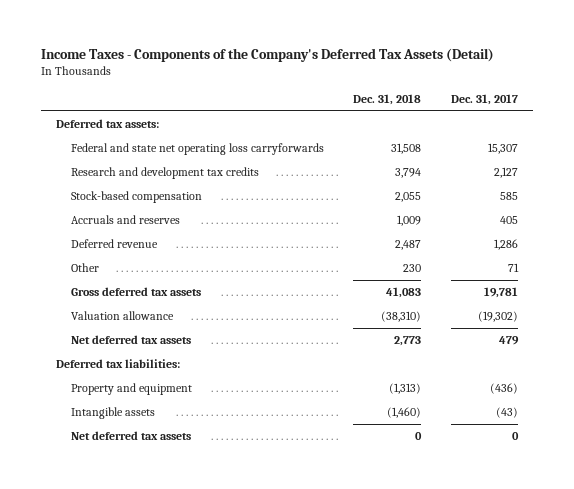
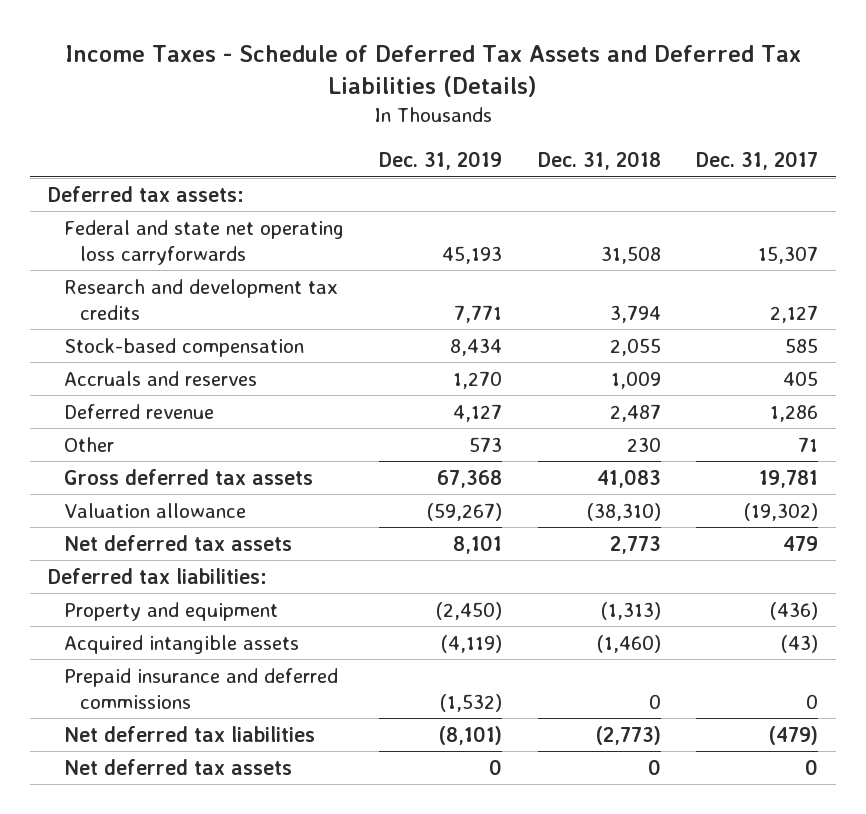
[40,48,494,63] Income Taxes - Components of the Company's Deferred Tax Assets (Detail) -> [64,45,801,98] Income Taxes - Schedule of Deferred Tax Assets and Deferred Tax Liabilities (Details)
none -> [379,151,503,171] Dec. 31, 2019
[70,406,155,419] Intangible assets -> [63,634,299,654] Acquired intangible assets
none -> [63,667,338,709] Prepaid insurance and deferred commissions
none -> [63,725,315,742] Net deferred tax liabilities

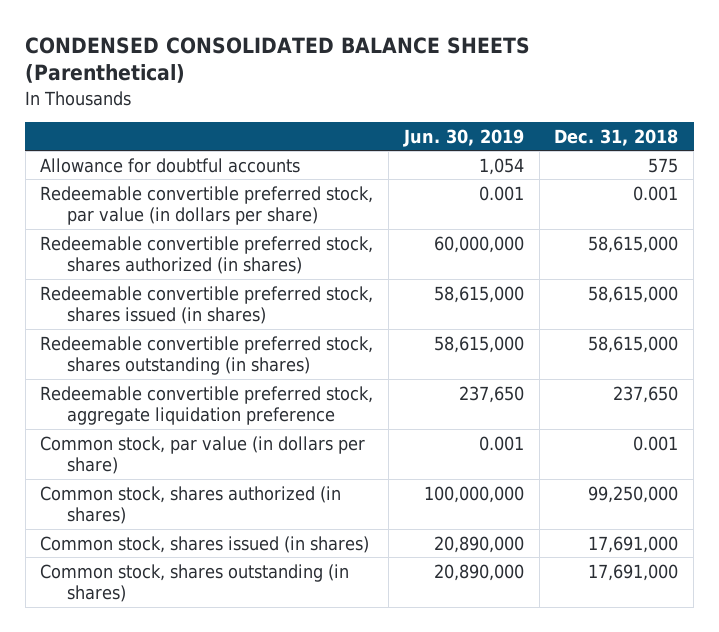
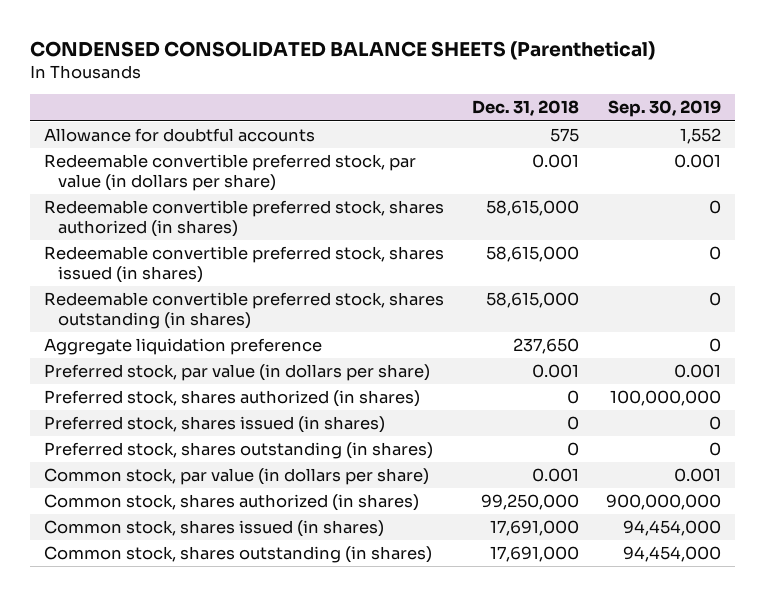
[402,128,524,147] Jun. 30, 2019 -> none
none -> [608,100,722,118] Sep. 30, 2019
[40,385,374,426] Redeemable convertible preferred stock, aggregate liquidation preference -> [43,338,322,356] Aggregate liquidation preference
none -> [43,364,430,382] Preferred stock, par value (in dollars per share)
none -> [43,390,420,408] Preferred stock, shares authorized (in shares)
none -> [43,416,385,434] Preferred stock, shares issued (in shares)
none -> [43,442,433,460] Preferred stock, shares outstanding (in shares)

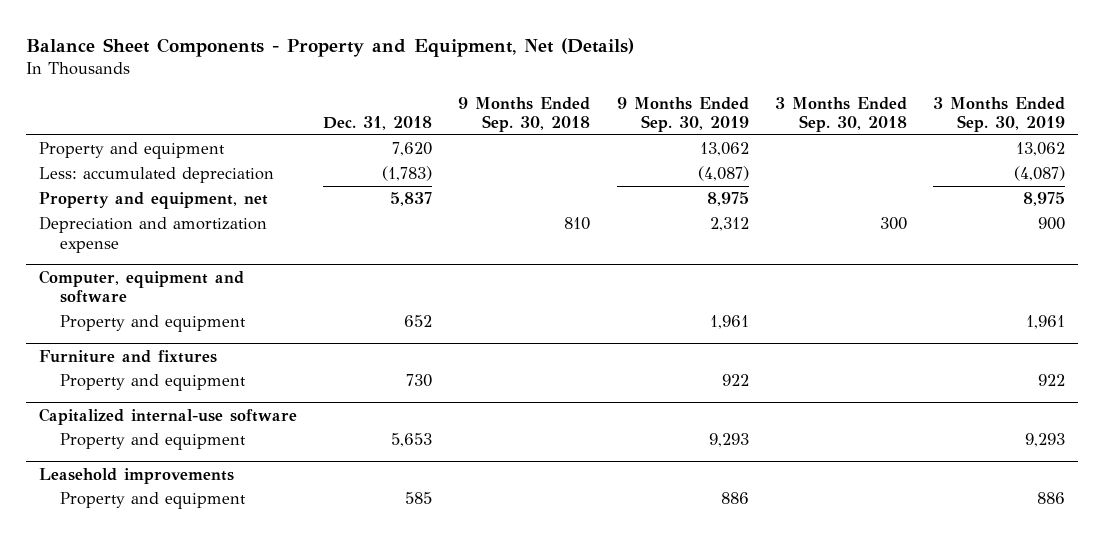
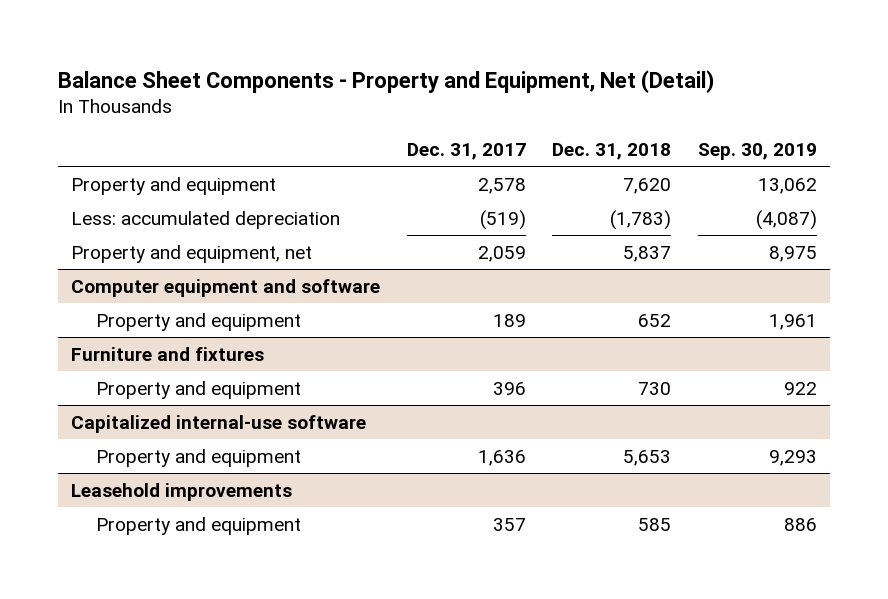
[25,37,634,57] Balance Sheet Components - Property and Equipment, Net (Details) -> [57,69,714,93] Balance Sheet Components - Property and Equipment, Net (Detail)
[458,96,591,133] 9 Months Ended Sep. 30, 2018 -> none
[616,96,749,133] 9 Months Ended Sep. 30, 2019 -> none
[774,96,907,133] 3 Months Ended Sep. 30, 2018 -> none
[933,96,1066,133] 3 Months Ended Sep. 30, 2019 -> none
none -> [406,143,526,161] Dec. 31, 2017
none -> [697,143,817,161] Sep. 30, 2019
[38,216,267,253] Depreciation and amortization expense -> none
[38,269,244,304] Computer, equipment and software -> [71,278,381,297] Computer equipment and software

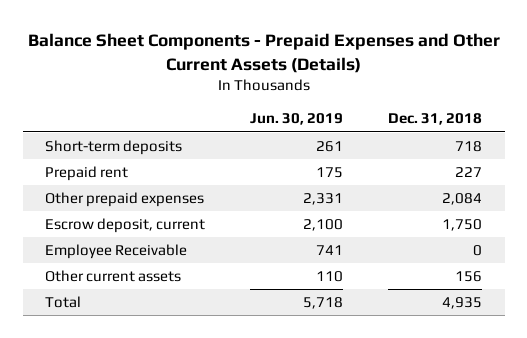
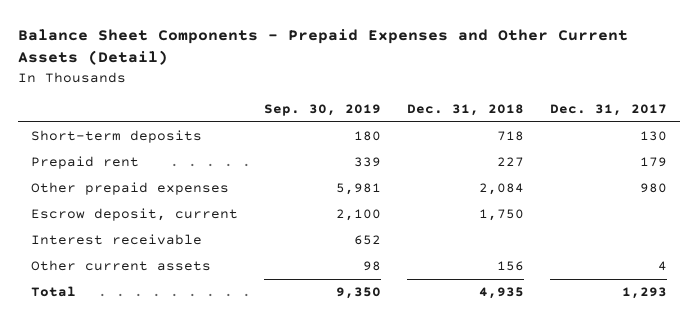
[27,33,500,73] Balance Sheet Components - Prepaid Expenses and Other Current Assets (Details) -> [17,28,628,66] Balance Sheet Components - Prepaid Expenses and Other Current Assets (Detail)
[250,113,344,126] Jun. 30, 2019 -> none
none -> [263,104,381,117] Sep. 30, 2019
none -> [550,104,668,117] Dec. 31, 2017
[45,244,188,260] Employee Receivable -> none
none -> [30,234,202,246] Interest receivable

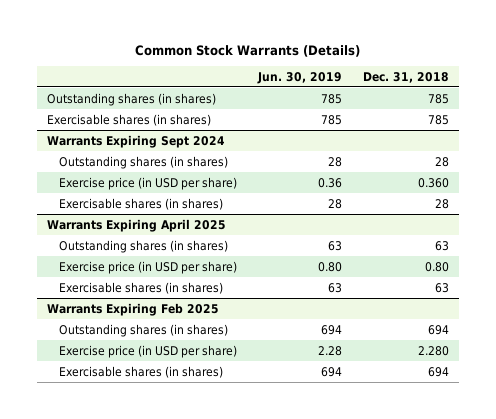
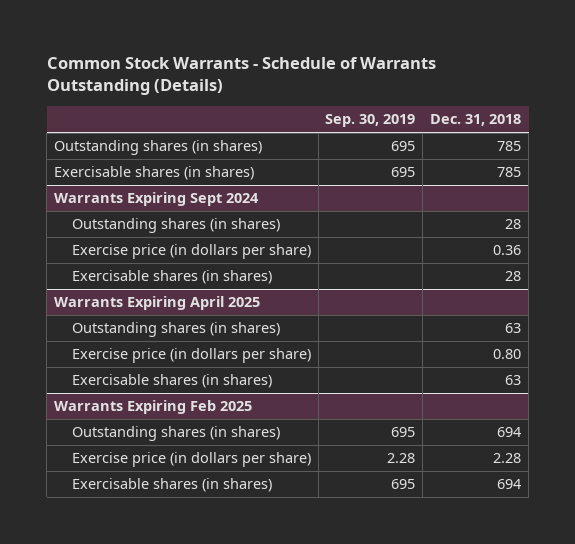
[135,44,361,57] Common Stock Warrants (Details) -> [46,57,436,96] Common Stock Warrants - Schedule of Warrants Outstanding (Details)
[257,71,343,84] Jun. 30, 2019 -> none
none -> [325,114,416,128] Sep. 30, 2019
[59,176,238,190] Exercise price (in USD per share) -> [71,244,311,260] Exercise price (in dollars per share)
[417,177,449,188] 0.360 -> [493,245,522,256] 0.36
[59,260,238,274] Exercise price (in USD per share) -> [71,348,311,364] Exercise price (in dollars per share)
[59,344,238,358] Exercise price (in USD per share) -> [71,452,311,468] Exercise price (in dollars per share)
[417,345,449,356] 2.280 -> [493,453,522,464] 2.28

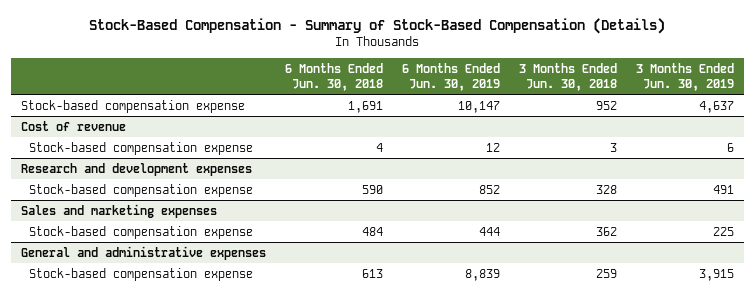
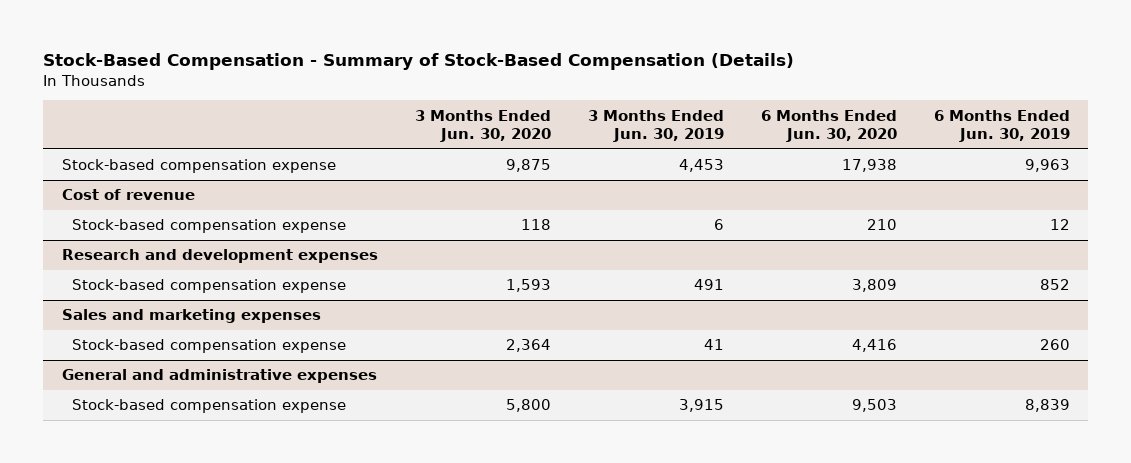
[284,62,383,91] 6 Months Ended Jun. 30, 2018 -> none
[518,62,617,91] 3 Months Ended Jun. 30, 2018 -> none
none -> [414,109,551,143] 3 Months Ended Jun. 30, 2020
none -> [760,109,897,143] 6 Months Ended Jun. 30, 2020
[457,100,500,113] 10,147 -> [1024,159,1070,173] 9,963
[699,100,735,113] 4,637 -> [678,159,724,173] 4,453
[478,226,500,236] 444 -> [1039,339,1070,351] 260
[713,226,735,236] 225 -> [703,339,724,351] 41

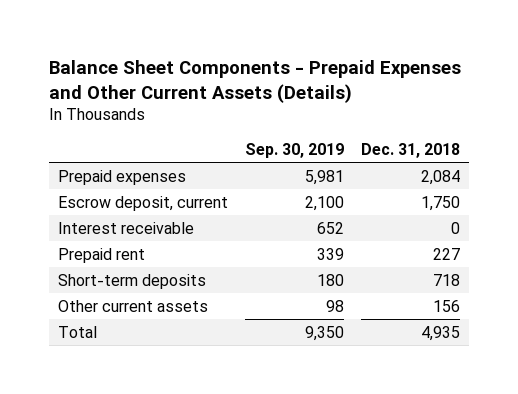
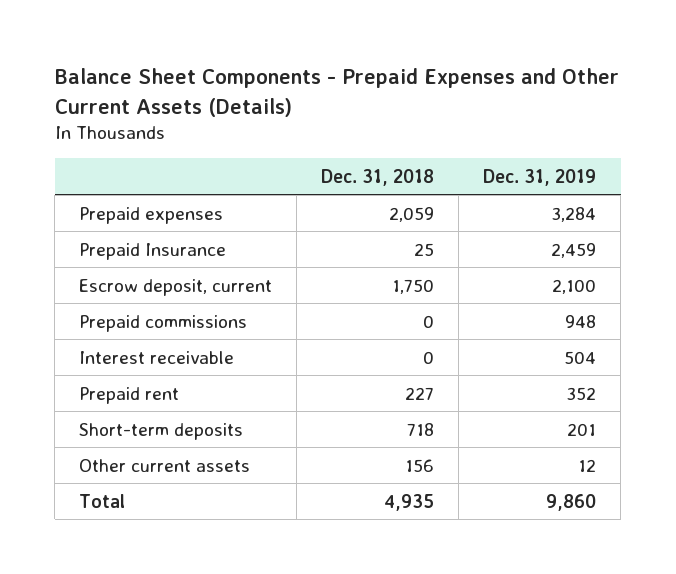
[244,143,344,159] Sep. 30, 2019 -> none
none -> [483,168,597,186] Dec. 31, 2019
[421,169,461,185] 2,084 -> [389,206,435,222] 2,059
none -> [79,242,227,260] Prepaid Insurance
none -> [79,314,248,332] Prepaid commissions

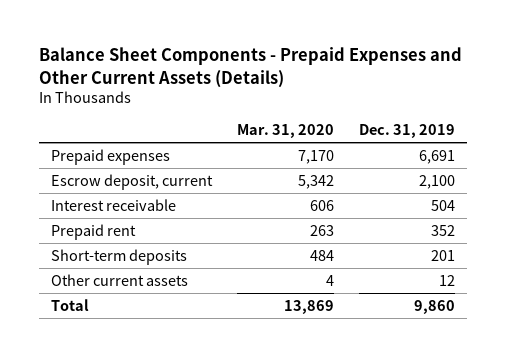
[321,168,435,186] Dec. 31, 2018 -> none
none -> [237,123,335,138] Mar. 31, 2020
[79,242,227,260] Prepaid Insurance -> none
[551,206,597,222] 3,284 -> [418,149,455,164] 6,691
[79,314,248,332] Prepaid commissions -> none

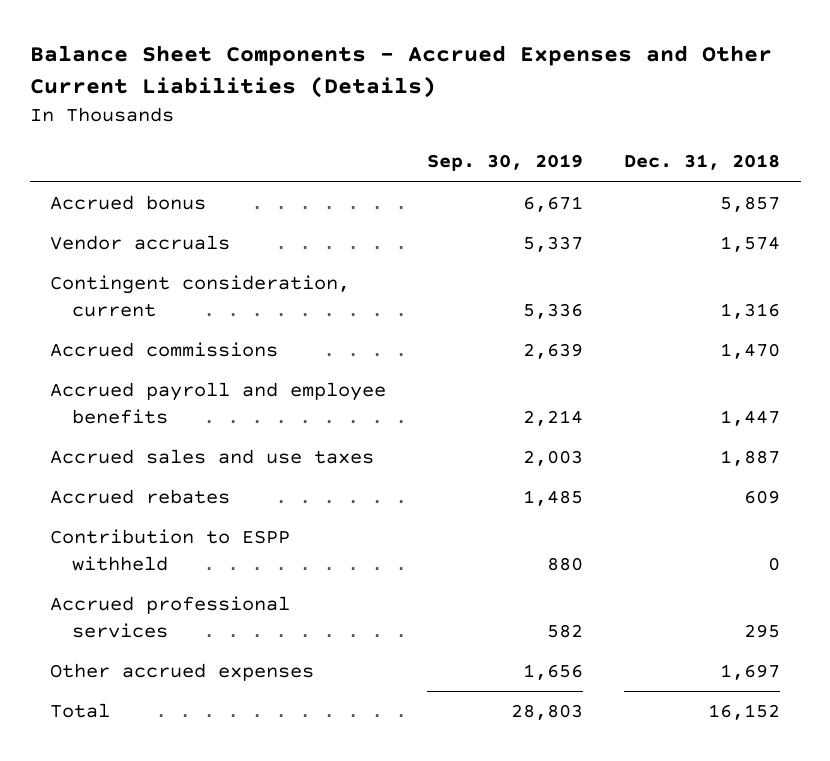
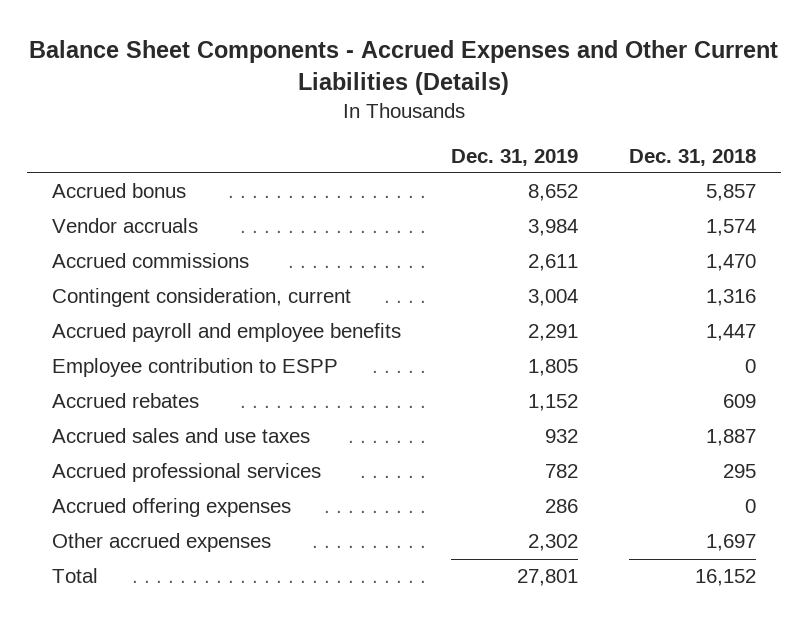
[427,154,584,172] Sep. 30, 2019 -> none
none -> [451,148,579,166] Dec. 31, 2019
[50,275,351,317] Contingent consideration, current -> [51,288,351,308] Contingent consideration, current
none -> [51,358,338,378] Employee contribution to ESPP
[50,529,291,571] Contribution to ESPP withheld -> none
[50,449,375,465] Accrued sales and use taxes -> [51,428,310,444] Accrued sales and use taxes
none -> [51,498,291,518] Accrued offering expenses

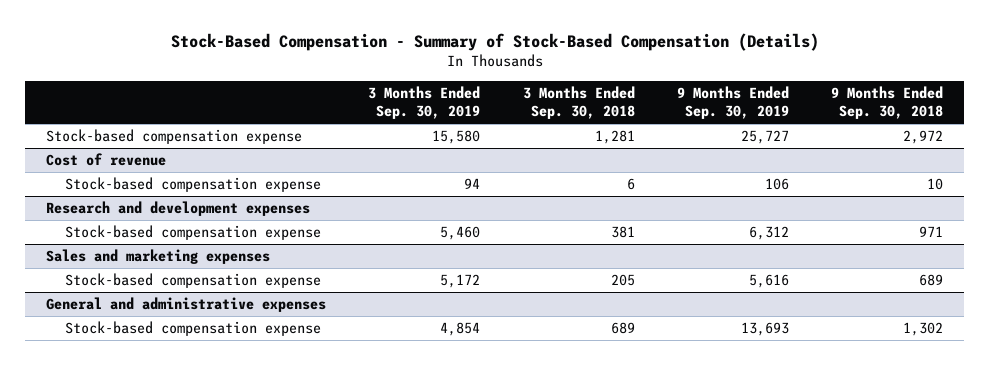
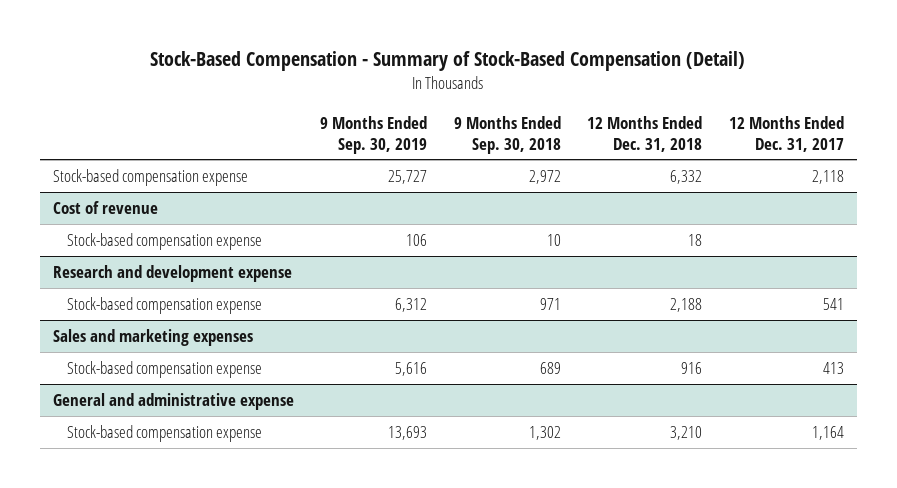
[170,33,819,52] Stock-Based Compensation - Summary of Stock-Based Compensation (Details) -> [150,51,746,72] Stock-Based Compensation - Summary of Stock-Based Compensation (Detail)
[368,85,481,119] 3 Months Ended Sep. 30, 2019 -> none
[522,85,635,119] 3 Months Ended Sep. 30, 2018 -> none
none -> [587,115,703,152] 12 Months Ended Dec. 31, 2018
none -> [728,115,844,152] 12 Months Ended Dec. 31, 2017
[45,201,310,217] Research and development expenses -> [52,265,292,283] Research and development expense
[45,297,326,313] General and administrative expenses -> [52,393,294,411] General and administrative expense

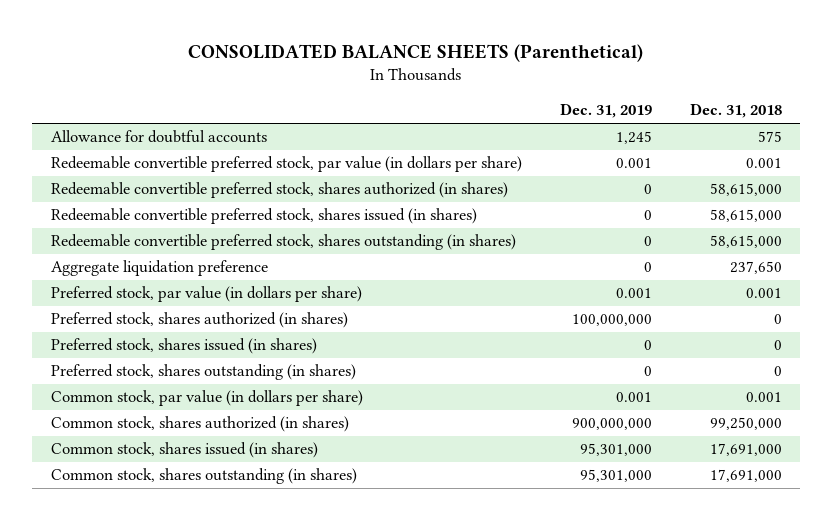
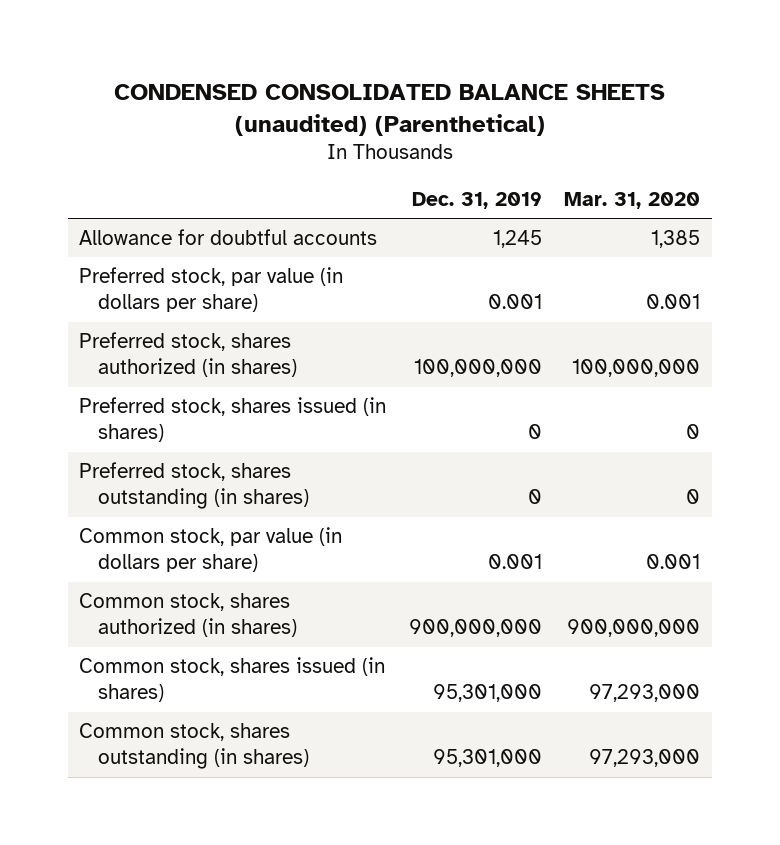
[188,44,644,63] CONSOLIDATED BALANCE SHEETS (Parenthetical) -> [113,83,665,136] CONDENSED CONSOLIDATED BALANCE SHEETS (unaudited) (Parenthetical)
[689,103,782,119] Dec. 31, 2018 -> none
none -> [564,191,701,209] Mar. 31, 2020
[51,156,523,173] Redeemable convertible preferred stock, par value (in dollars per share) -> none
[51,182,509,199] Redeemable convertible preferred stock, shares authorized (in shares) -> none
[51,208,478,225] Redeemable convertible preferred stock, shares issued (in shares) -> none
[51,234,517,251] Redeemable convertible preferred stock, shares outstanding (in shares) -> none
[51,260,269,277] Aggregate liquidation preference -> none

